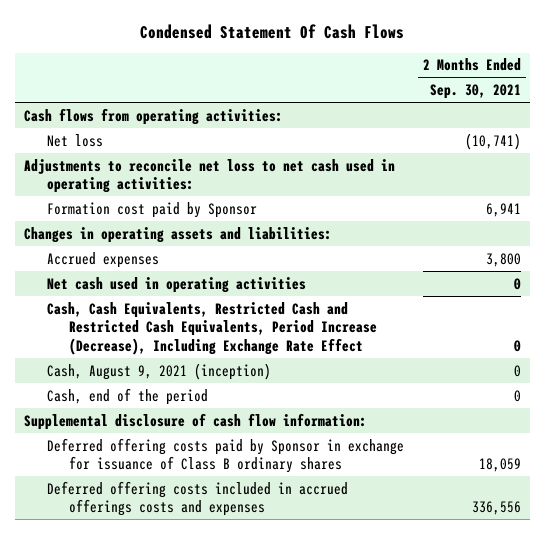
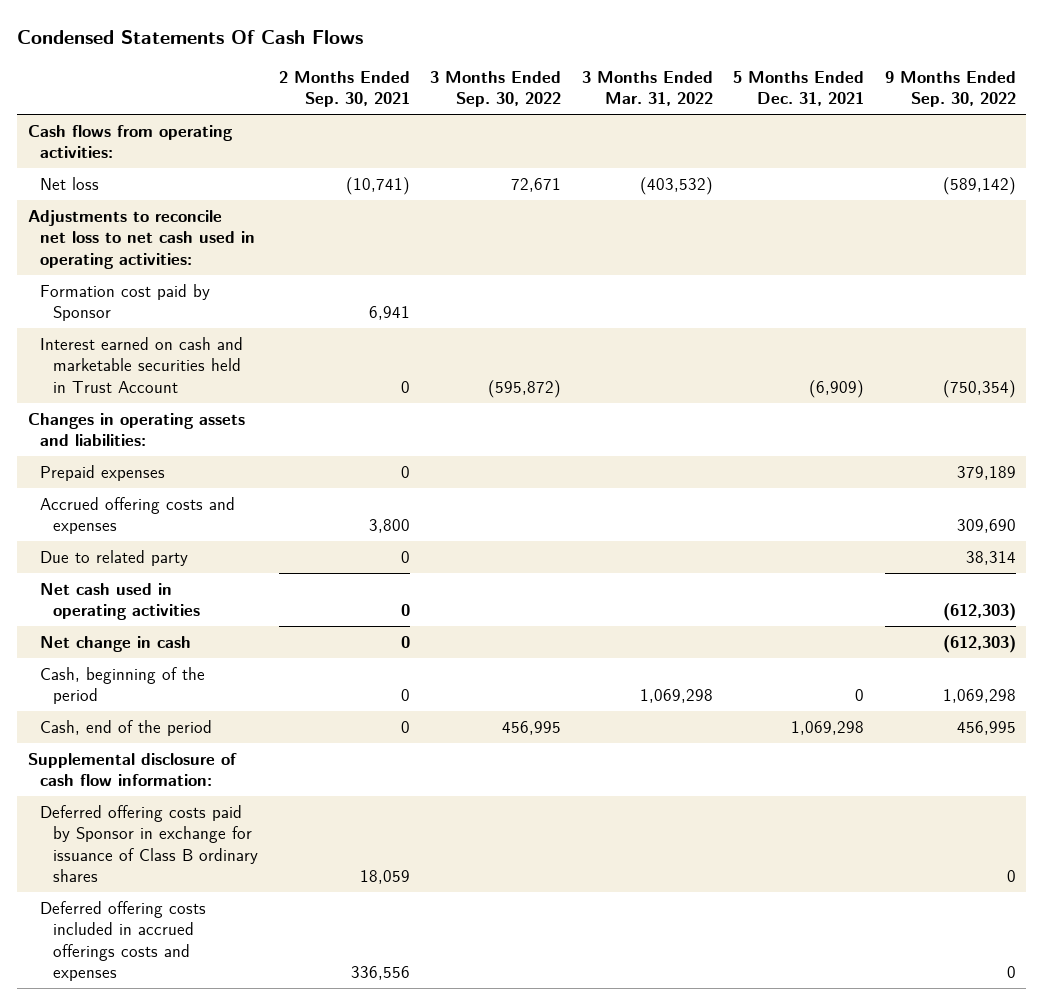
[140,23,405,39] Condensed Statement Of Cash Flows -> [17,29,364,44] Condensed Statements Of Cash Flows
none -> [430,71,562,108] 3 Months Ended Sep. 30, 2022
none -> [581,71,713,107] 3 Months Ended Mar. 31, 2022
none -> [733,71,865,107] 5 Months Ended Dec. 31, 2021
none -> [884,71,1016,108] 9 Months Ended Sep. 30, 2022
none -> [40,336,244,393] Interest earned on cash and marketable securities held in Trust Account
none -> [40,464,166,481] Prepaid expenses
[46,251,159,268] Accrued expenses -> [40,496,236,535] Accrued offering costs and expenses
none -> [40,549,189,566] Due to related party
[46,362,271,380] Cash, August 9, 2021 (inception) -> none
[46,301,378,355] Cash, Cash Equivalents, Restricted Cash and Restricted Cash Equivalents, Period Increase (Decrease), Including Exchange Rate Effect -> [40,635,192,652] Net change in cash
none -> [40,666,206,705] Cash, beginning of the period

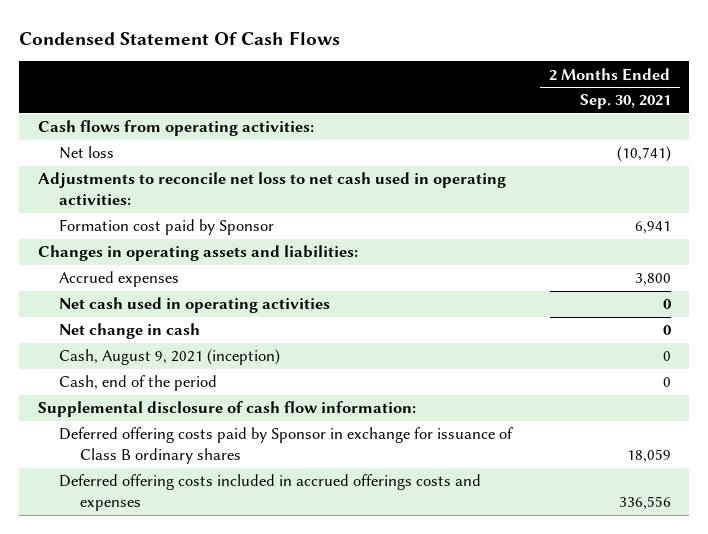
[17,29,364,44] Condensed Statements Of Cash Flows -> [19,30,341,45] Condensed Statement Of Cash Flows
[430,71,562,108] 3 Months Ended Sep. 30, 2022 -> none
[581,71,713,107] 3 Months Ended Mar. 31, 2022 -> none
[733,71,865,107] 5 Months Ended Dec. 31, 2021 -> none
[884,71,1016,108] 9 Months Ended Sep. 30, 2022 -> none
[40,336,244,393] Interest earned on cash and marketable securities held in Trust Account -> none
[40,464,166,481] Prepaid expenses -> none
[40,549,189,566] Due to related party -> none
[40,496,236,535] Accrued offering costs and expenses -> [58,271,179,288] Accrued expenses
[40,666,206,705] Cash, beginning of the period -> [58,349,280,366] Cash, August 9, 2021 (inception)

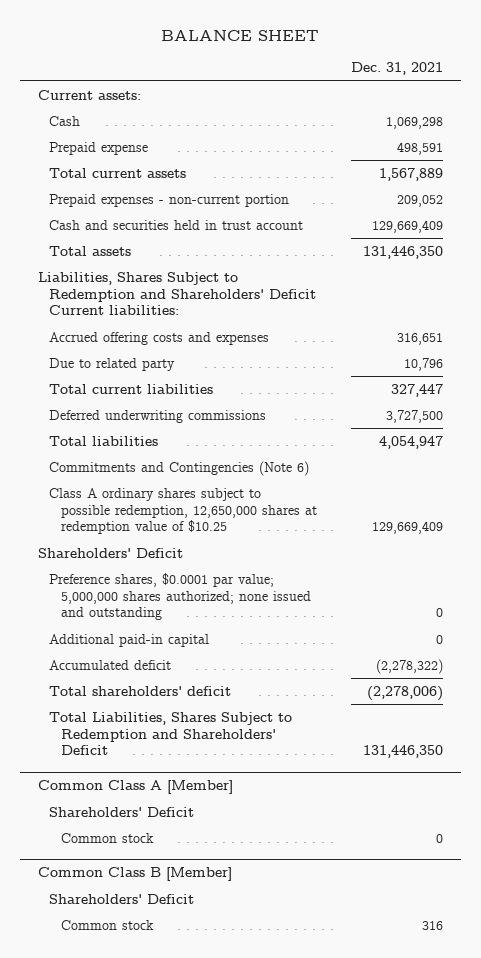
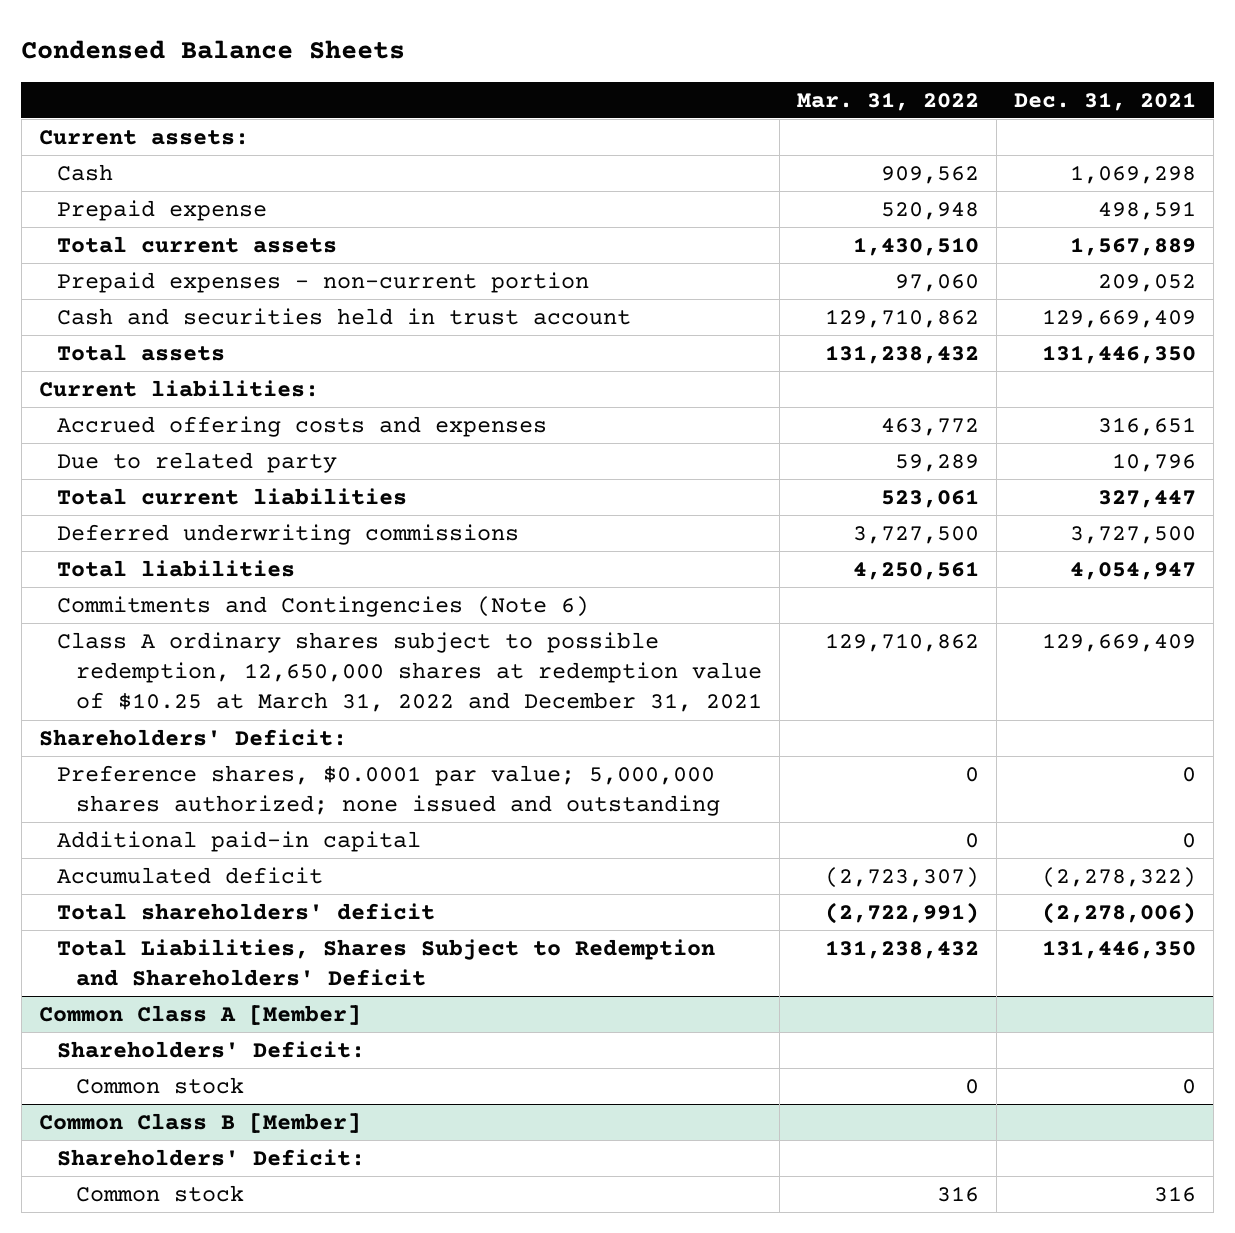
[161,30,320,42] BALANCE SHEET -> [21,40,406,60] Condensed Balance Sheets
none -> [797,91,980,111] Mar. 31, 2022
[37,271,317,316] Liabilities, Shares Subject to Redemption and Shareholders' Deficit Current liabilities: -> none
none -> [38,379,319,397] Current liabilities:
[49,487,317,535] Class A ordinary shares subject to possible redemption, 12,650,000 shares at redemption value of $10.25 -> [57,631,763,713] Class A ordinary shares subject to possible redemption, 12,650,000 shares at redemption value of $10.25 at March 31, 2022 and December 31, 2021
[37,547,183,558] Shareholders' Deficit -> [38,728,347,746] Shareholders' Deficit:
[49,806,195,817] Shareholders' Deficit -> [57,1040,366,1058] Shareholders' Deficit:
[49,893,195,904] Shareholders' Deficit -> [57,1148,366,1166] Shareholders' Deficit:

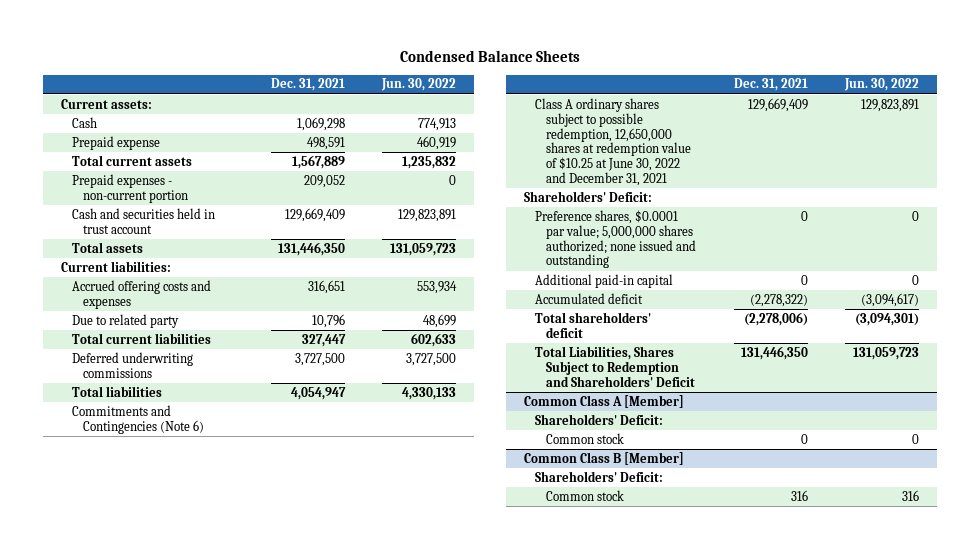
[797,91,980,111] Mar. 31, 2022 -> none
none -> [380,78,456,92] Jun. 30, 2022
[57,631,763,713] Class A ordinary shares subject to possible redemption, 12,650,000 shares at redemption value of $10.25 at March 31, 2022 and December 31, 2021 -> [535,97,692,186] Class A ordinary shares subject to possible redemption, 12,650,000 shares at redemption value of $10.25 at June 30, 2022 and December 31, 2021

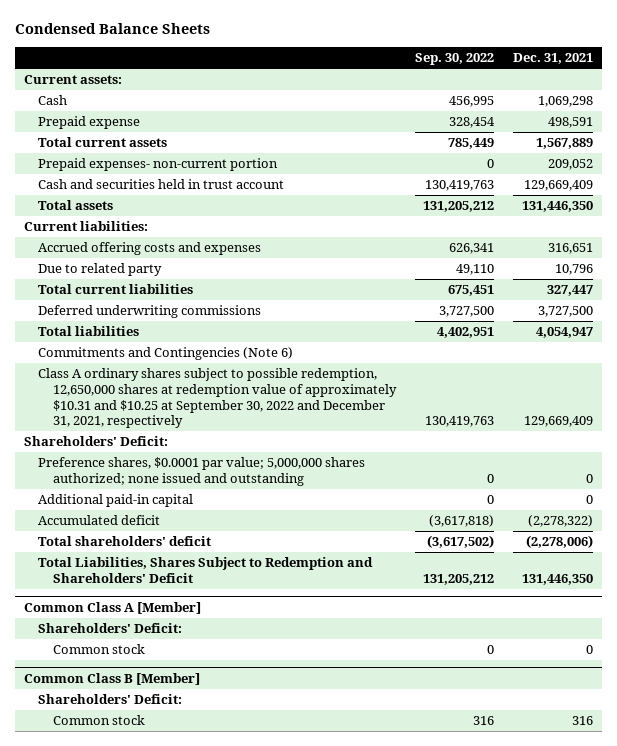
[380,78,456,92] Jun. 30, 2022 -> none
none -> [414,53,494,66] Sep. 30, 2022
[72,173,189,203] Prepaid expenses - non-current portion -> [38,158,279,172] Prepaid expenses- non-current portion
[535,97,692,186] Class A ordinary shares subject to possible redemption, 12,650,000 shares at redemption value of $10.25 at June 30, 2022 and December 31, 2021 -> [38,368,397,429] Class A ordinary shares subject to possible redemption, 12,650,000 shares at redemption value of approximately $10.31 and $10.25 at September 30, 2022 and December 31, 2021, respectively

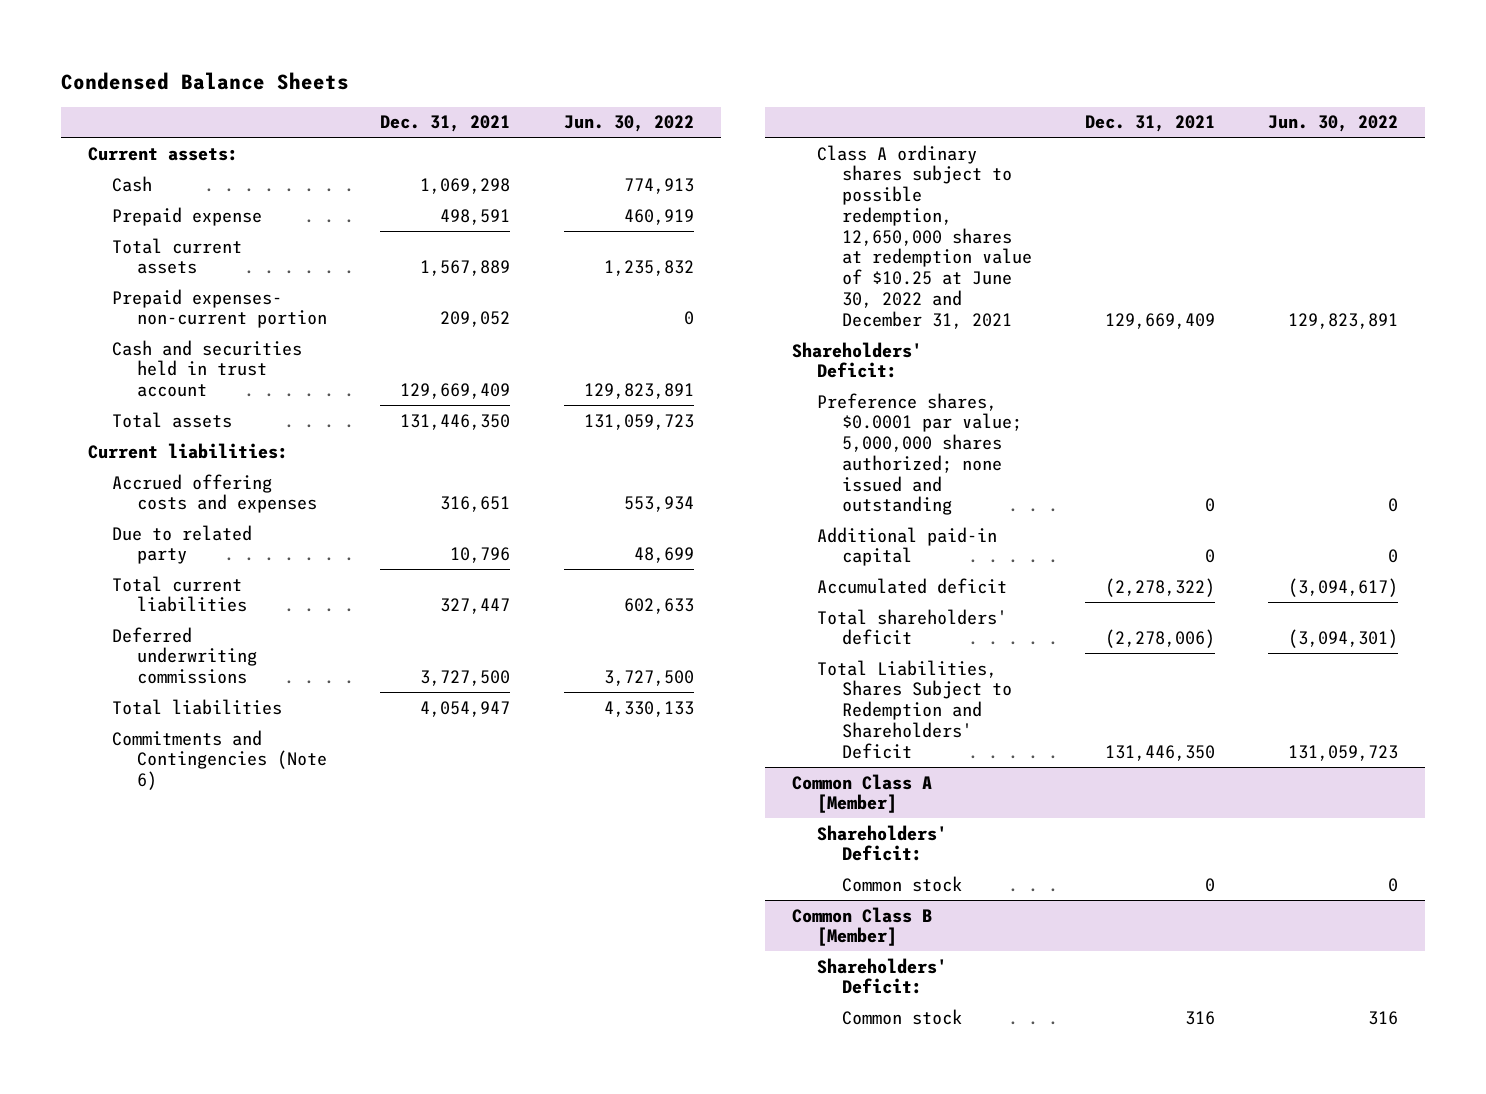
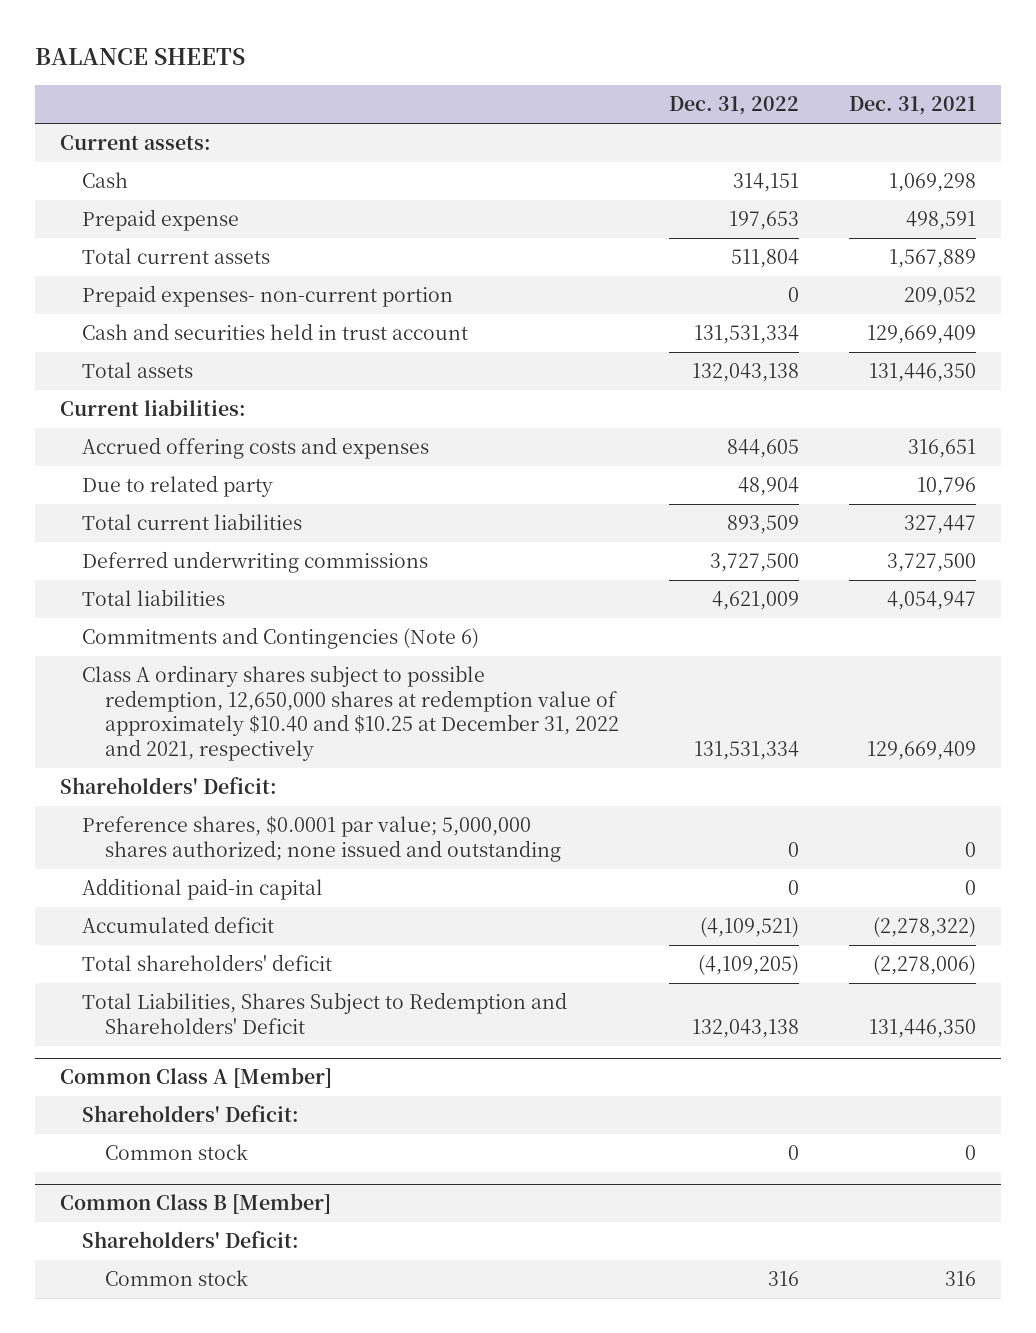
[60,71,349,90] Condensed Balance Sheets -> [34,48,245,66] BALANCE SHEETS
[563,115,694,133] Jun. 30, 2022 -> none
none -> [668,96,799,116] Dec. 31, 2022
[816,144,1032,329] Class A ordinary shares subject to possible redemption, 12,650,000 shares at redemption value of $10.25 at June 30, 2022 and December 31, 2021 -> [82,665,619,761] Class A ordinary shares subject to possible redemption, 12,650,000 shares at redemption value of approximately $10.40 and $10.25 at December 31, 2022 and 2021, respectively

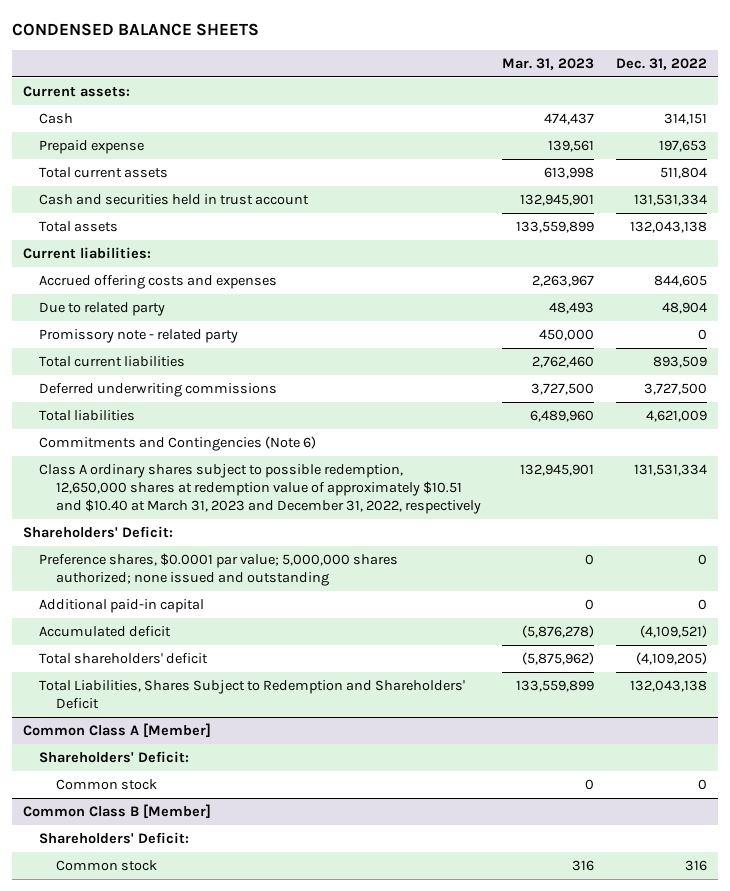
[34,48,245,66] BALANCE SHEETS -> [12,22,260,36] CONDENSED BALANCE SHEETS
[848,96,976,116] Dec. 31, 2021 -> none
none -> [502,57,595,70] Mar. 31, 2023
[82,285,454,308] Prepaid expenses- non-current portion -> none
none -> [39,329,239,344] Promissory note - related party
[82,665,619,761] Class A ordinary shares subject to possible redemption, 12,650,000 shares at redemption value of approximately $10.40 and $10.25 at December 31, 2022 and 2021, respectively -> [39,464,481,515] Class A ordinary shares subject to possible redemption, 12,650,000 shares at redemption value of approximately $10.51 and $10.40 at March 31, 2023 and December 31, 2022, respectively

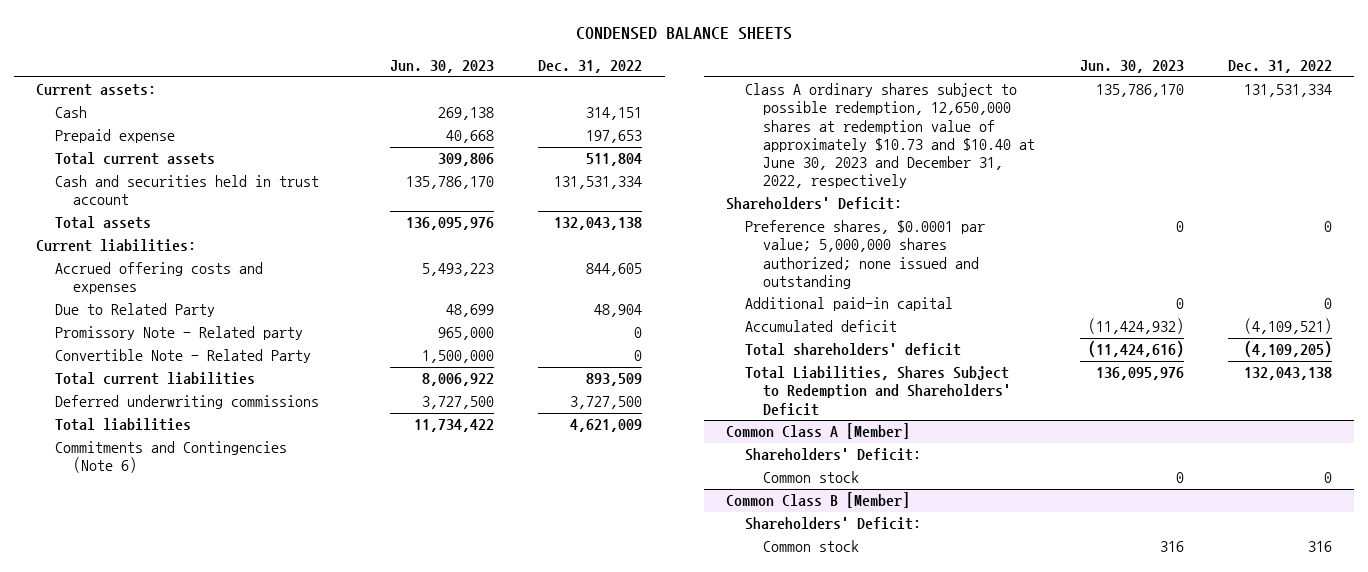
[502,57,595,70] Mar. 31, 2023 -> none
none -> [389,60,494,74] Jun. 30, 2023
[39,302,166,317] Due to related party -> [54,303,215,318] Due to Related Party
[39,329,239,344] Promissory note - related party -> [54,326,303,341] Promissory Note - Related party
none -> [54,349,311,364] Convertible Note - Related Party
[39,464,481,515] Class A ordinary shares subject to possible redemption, 12,650,000 shares at redemption value of approximately $10.51 and $10.40 at March 31, 2023 and December 31, 2022, respectively -> [744,83,1036,189] Class A ordinary shares subject to possible redemption, 12,650,000 shares at redemption value of approximately $10.73 and $10.40 at June 30, 2023 and December 31, 2022, respectively

